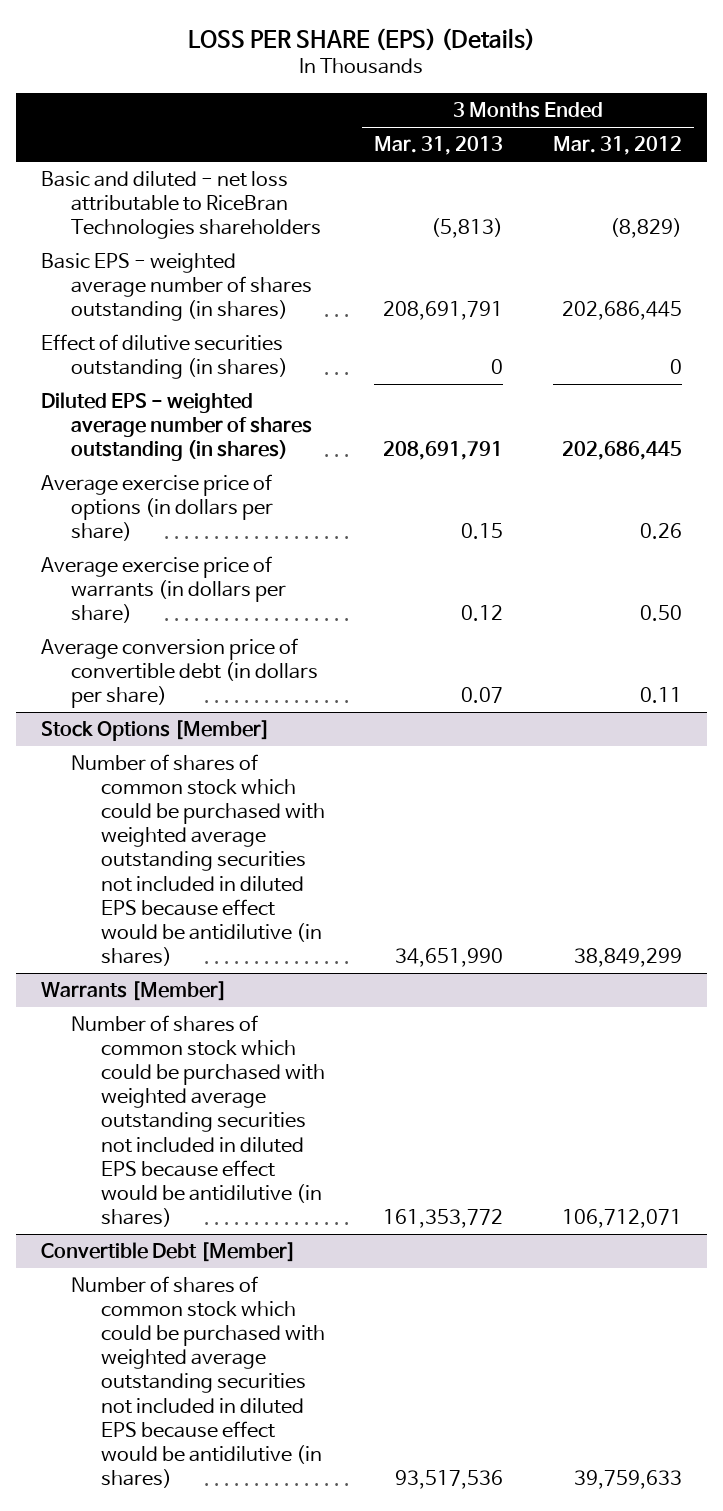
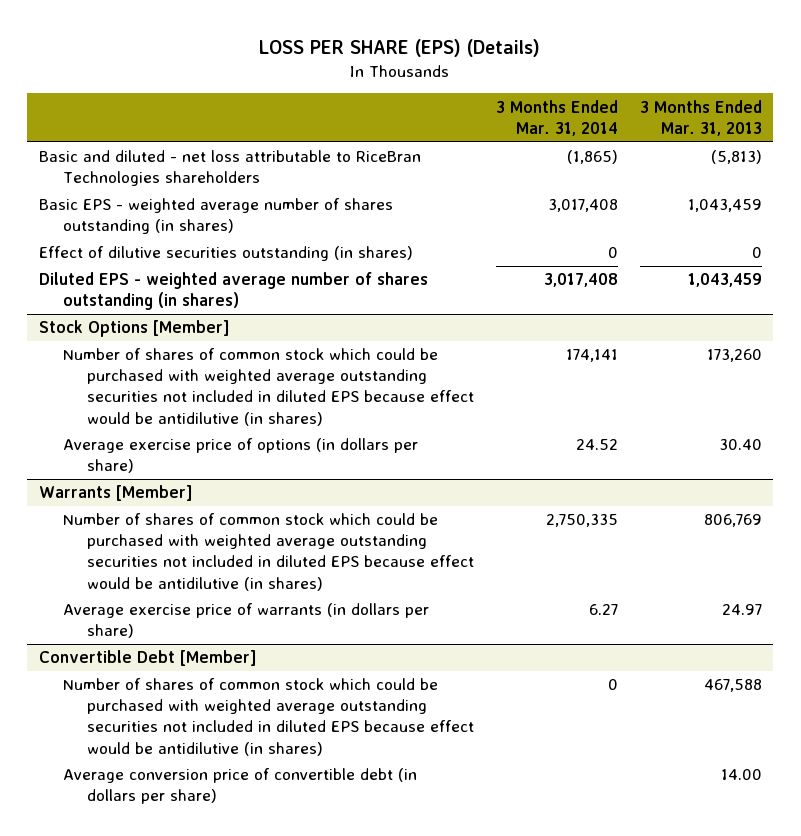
[552,136,682,156] Mar. 31, 2012 -> none
none -> [495,99,618,136] 3 Months Ended Mar. 31, 2014
[383,301,504,321] 208,691,791 -> [688,199,763,213] 1,043,459
[40,474,273,542] Average exercise price of options (in dollars per share) -> none
[40,556,286,624] Average exercise price of warrants (in dollars per share) -> none
[40,638,318,709] Average conversion price of convertible debt (in dollars per share) -> none
[383,441,504,461] 208,691,791 -> [688,273,763,288] 1,043,459
[395,947,504,967] 34,651,990 -> [707,349,763,363] 173,260
none -> [62,438,418,474] Average exercise price of options (in dollars per share)
[383,1208,504,1228] 161,353,772 -> [704,514,763,528] 806,769
none -> [62,603,429,639] Average exercise price of warrants (in dollars per share)
[395,1469,504,1489] 93,517,536 -> [704,679,763,693] 467,588
none -> [62,768,417,805] Average conversion price of convertible debt (in dollars per share)

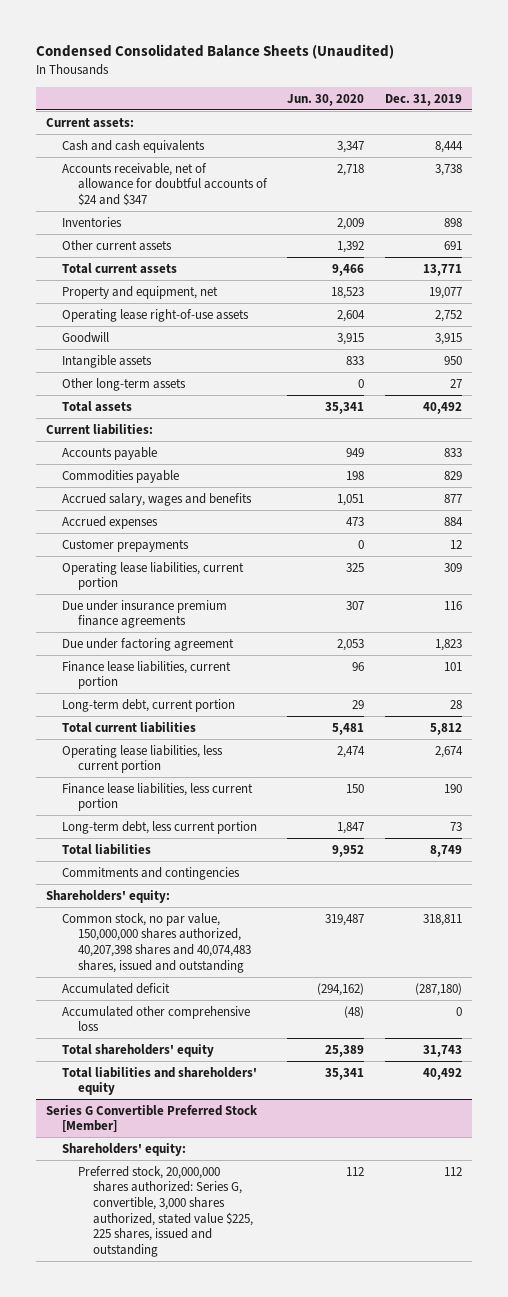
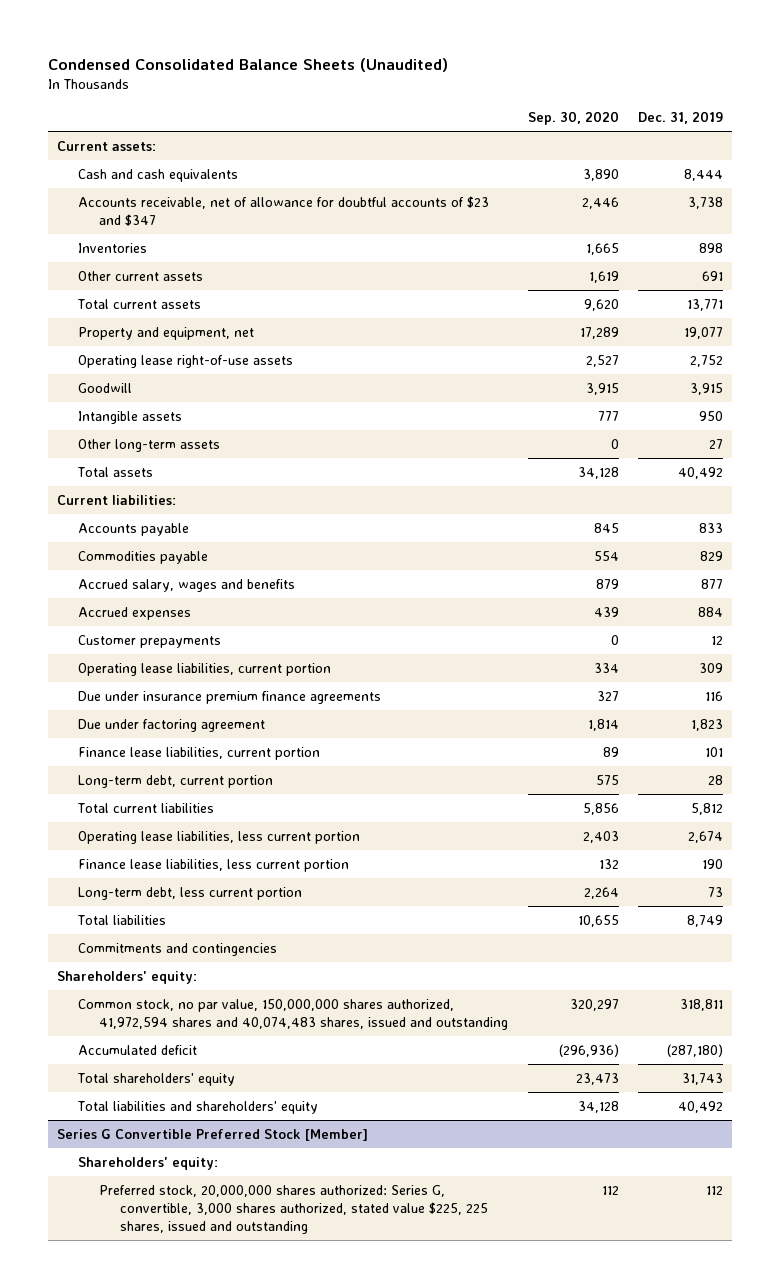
[287,94,365,107] Jun. 30, 2020 -> none
none -> [527,111,619,126] Sep. 30, 2020
[61,162,268,206] Accounts receivable, net of allowance for doubtful accounts of $24 and $347 -> [78,195,490,226] Accounts receivable, net of allowance for doubtful accounts of $23 and $347
[61,912,251,973] Common stock, no par value, 150,000,000 shares authorized, 40,207,398 shares and 40,074,483 shares, issued and outstanding -> [78,998,509,1030] Common stock, no par value, 150,000,000 shares authorized, 41,972,594 shares and 40,074,483 shares, issued and outstanding
[61,1005,250,1032] Accumulated other comprehensive loss -> none

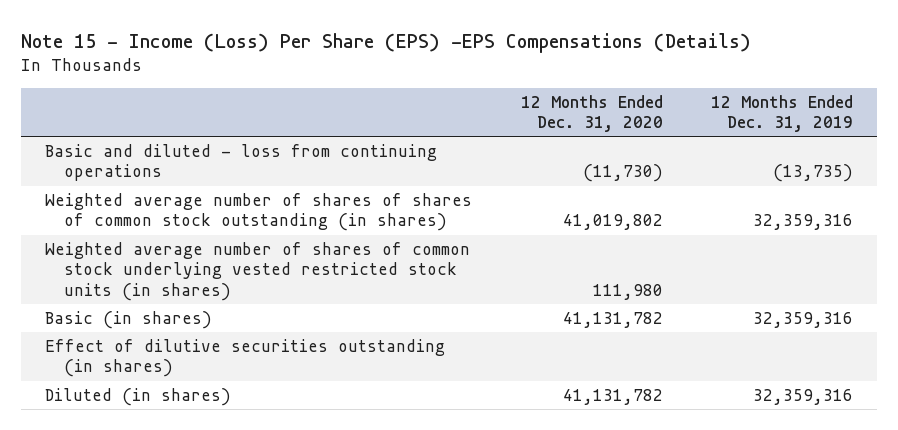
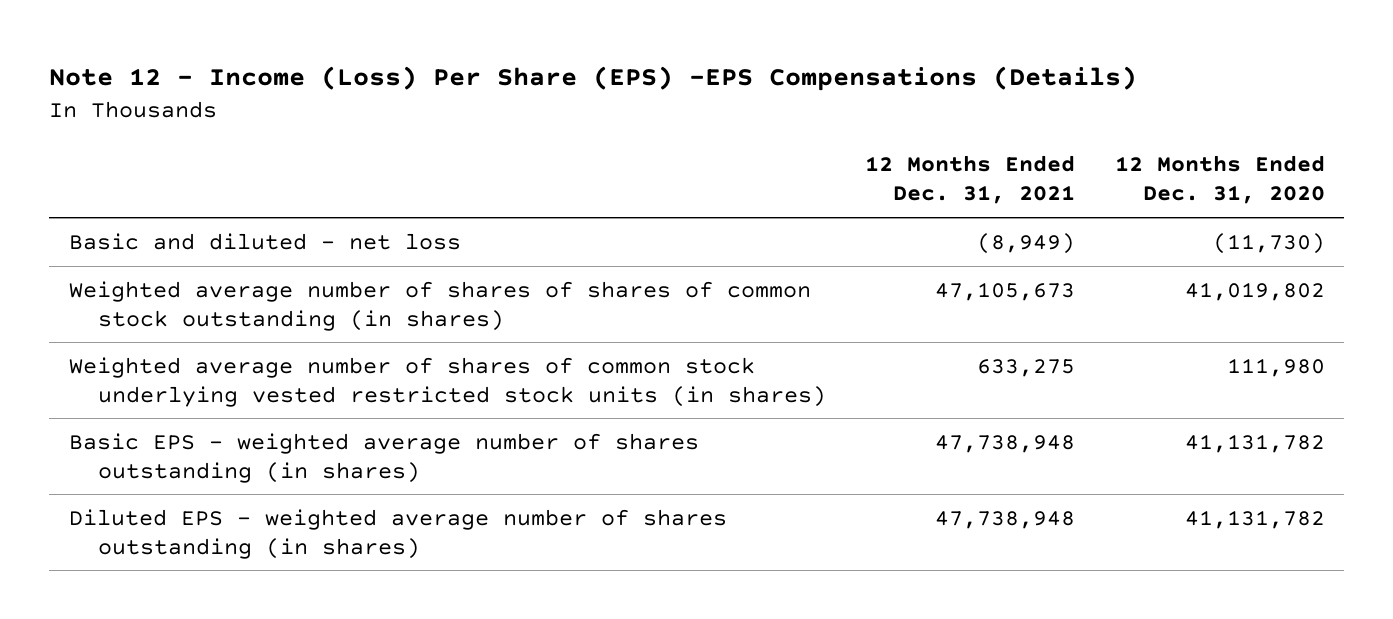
[21,32,752,53] Note 15 - Income (Loss) Per Share (EPS) -EPS Compensations (Details) -> [48,66,1137,92] Note 12 - Income (Loss) Per Share (EPS) -EPS Compensations (Details)
[710,94,853,133] 12 Months Ended Dec. 31, 2019 -> none
none -> [865,155,1076,205] 12 Months Ended Dec. 31, 2021
[45,143,438,182] Basic and diluted - loss from continuing operations -> [68,232,461,250] Basic and diluted - net loss
[45,338,446,378] Effect of dilutive securities outstanding (in shares) -> none
[45,310,213,329] Basic (in shares) -> [68,432,699,483] Basic EPS - weighted average number of shares outstanding (in shares)
[45,387,232,406] Diluted (in shares) -> [68,508,727,559] Diluted EPS - weighted average number of shares outstanding (in shares)

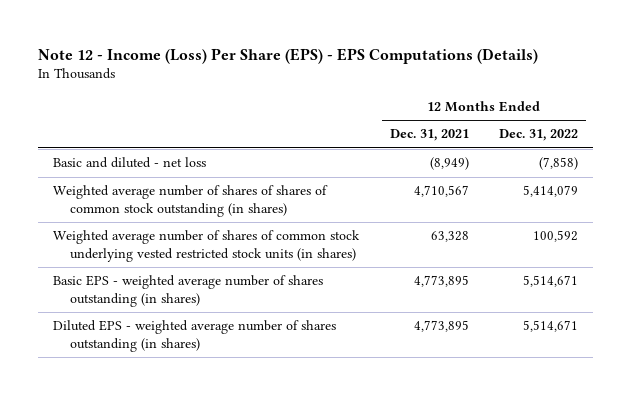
[48,66,1137,92] Note 12 - Income (Loss) Per Share (EPS) -EPS Compensations (Details) -> [38,47,539,64] Note 12 - Income (Loss) Per Share (EPS) - EPS Computations (Details)
[1114,155,1325,205] 12 Months Ended Dec. 31, 2020 -> none
none -> [499,129,579,142] Dec. 31, 2022
[935,281,1076,301] 47,105,673 -> [413,185,469,198] 4,710,567
[977,358,1076,377] 633,275 -> [430,231,469,243] 63,328
[935,434,1076,453] 47,738,948 -> [413,275,469,288] 4,773,895
[935,510,1076,529] 47,738,948 -> [413,320,469,333] 4,773,895

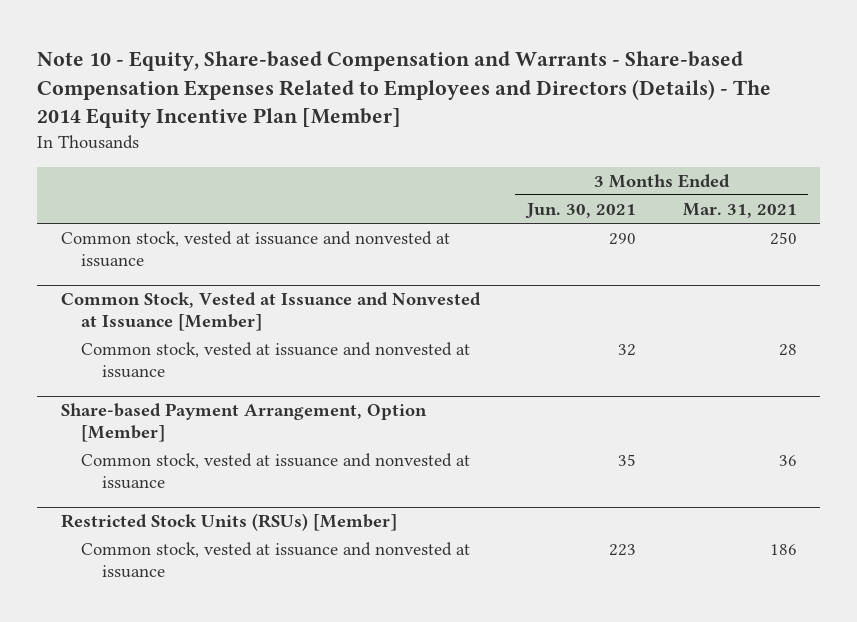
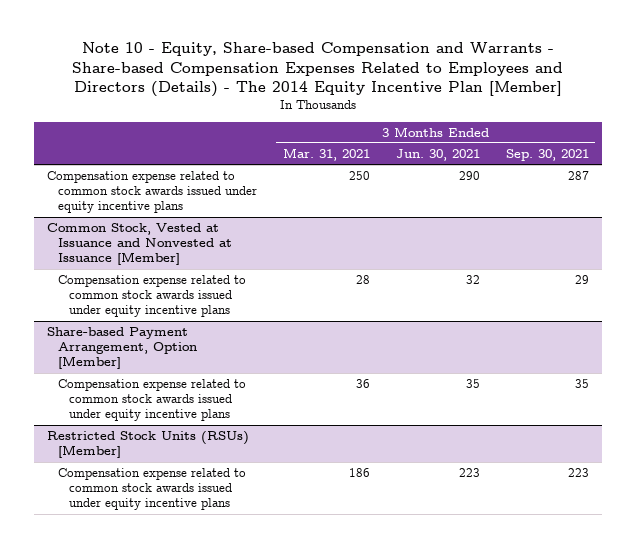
none -> [505,149,589,162] Sep. 30, 2021
[60,231,450,268] Common stock, vested at issuance and nonvested at issuance -> [46,171,257,214] Compensation expense related to common stock awards issued under equity incentive plans
[81,342,471,379] Common stock, vested at issuance and nonvested at issuance -> [57,275,246,318] Compensation expense related to common stock awards issued under equity incentive plans
[81,453,471,490] Common stock, vested at issuance and nonvested at issuance -> [57,379,246,422] Compensation expense related to common stock awards issued under equity incentive plans
[81,542,471,579] Common stock, vested at issuance and nonvested at issuance -> [57,468,246,511] Compensation expense related to common stock awards issued under equity incentive plans

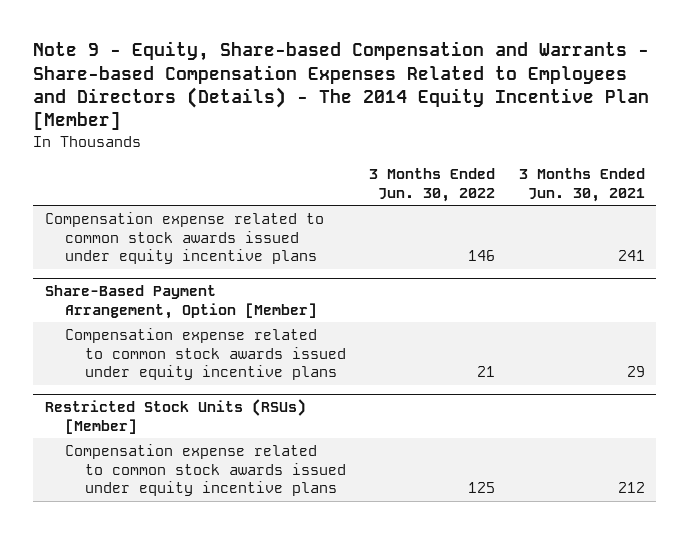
[71,42,563,98] Note 10 - Equity, Share-based Compensation and Warrants - Share-based Compensation Expenses Related to Employees and Directors (Details) - The 2014 Equity Incentive Plan [Member] -> [32,41,649,131] Note 9 - Equity, Share-based Compensation and Warrants - Share-based Compensation Expenses Related to Employees and Directors (Details) - The 2014 Equity Incentive Plan [Member]
[282,148,370,162] Mar. 31, 2021 -> none
[505,149,589,162] Sep. 30, 2021 -> none
none -> [369,168,496,203] 3 Months Ended Jun. 30, 2022
[46,327,197,370] Share-based Payment Arrangement, Option [Member] -> none
[57,379,246,422] Compensation expense related to common stock awards issued under equity incentive plans -> none
[458,171,480,181] 290 -> [617,250,645,262] 241
[46,223,232,266] Common Stock, Vested at Issuance and Nonvested at Issuance [Member] -> [44,285,317,320] Share-Based Payment Arrangement, Option [Member]
[465,275,480,285] 32 -> [626,366,645,378] 29
[458,468,480,478] 223 -> [617,482,645,494] 212

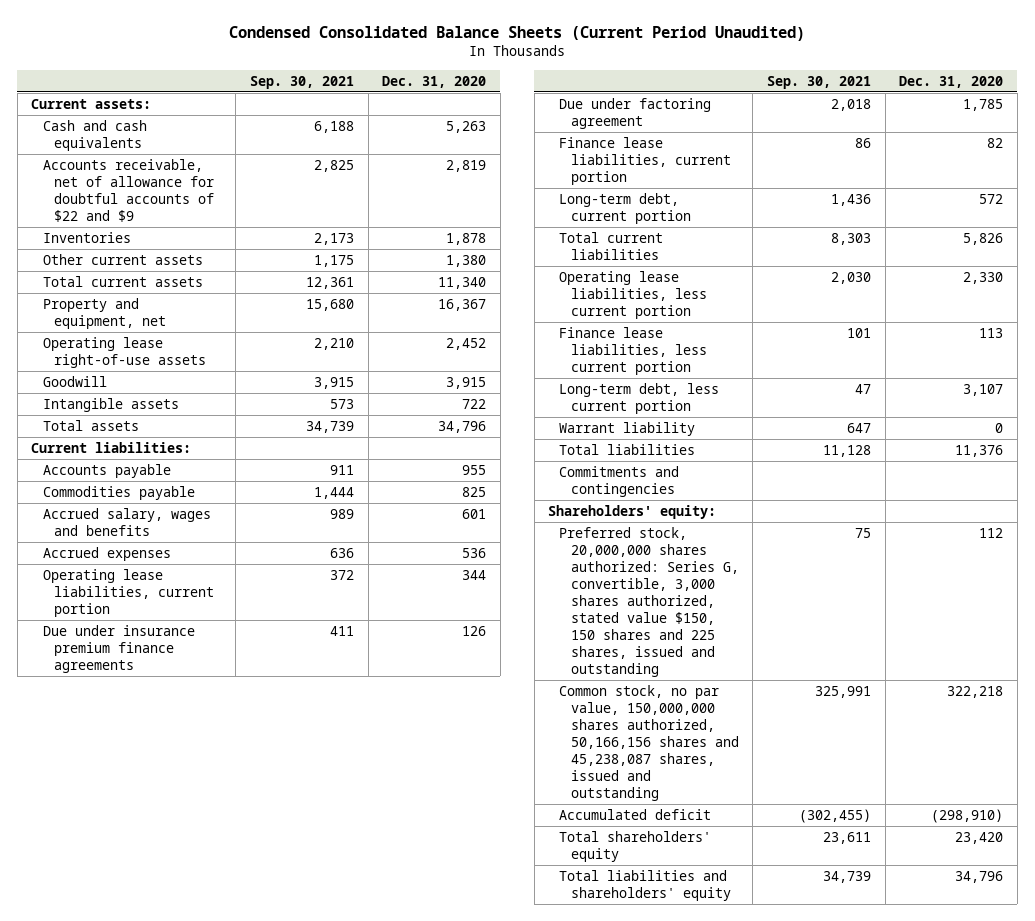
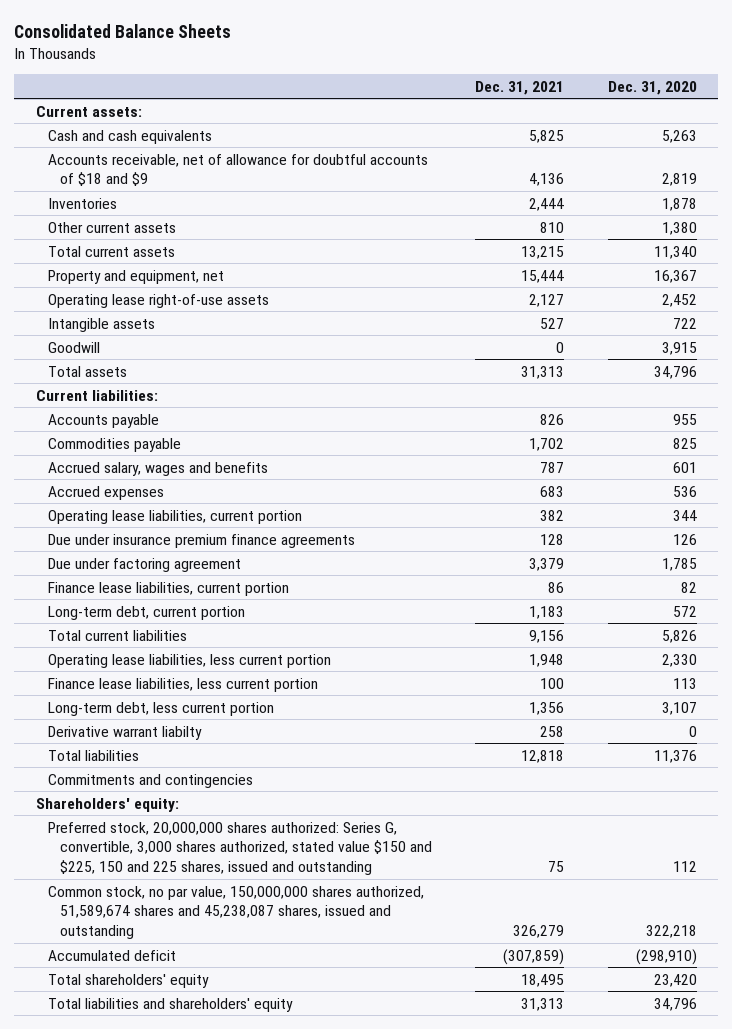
[229,26,806,42] Condensed Consolidated Balance Sheets (Current Period Unaudited) -> [14,24,232,39] Consolidated Balance Sheets
[249,75,354,89] Sep. 30, 2021 -> none
none -> [475,80,565,95] Dec. 31, 2021
[42,158,214,223] Accounts receivable, net of allowance for doubtful accounts of $22 and $9 -> [47,153,428,187] Accounts receivable, net of allowance for doubtful accounts of $18 and $9
[42,375,107,387] Goodwill -> [47,341,100,353] Goodwill
[559,421,696,436] Warrant liability -> [47,725,202,740] Derivative warrant liabilty
[559,526,739,678] Preferred stock, 20,000,000 shares authorized: Series G, convertible, 3,000 shares authorized, stated value $150, 150 shares and 225 shares, issued and outstanding -> [47,821,432,876] Preferred stock, 20,000,000 shares authorized: Series G, convertible, 3,000 shares authorized, stated value $150 and $225, 150 and 225 shares, issued and outstanding
[559,684,739,802] Common stock, no par value, 150,000,000 shares authorized, 50,166,156 shares and 45,238,087 shares, issued and outstanding -> [47,885,424,940] Common stock, no par value, 150,000,000 shares authorized, 51,589,674 shares and 45,238,087 shares, issued and outstanding

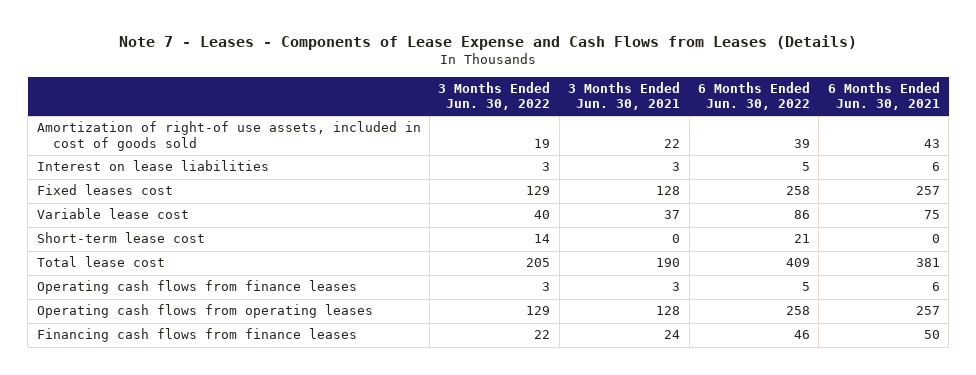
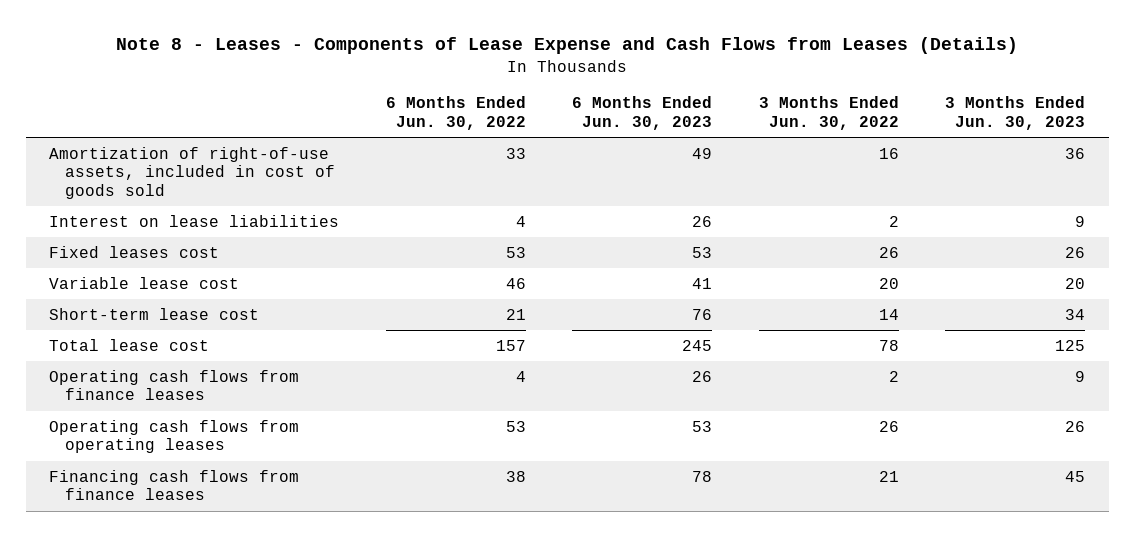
[119,35,858,51] Note 7 - Leases - Components of Lease Expense and Cash Flows from Leases (Details) -> [116,37,1019,55] Note 8 - Leases - Components of Lease Expense and Cash Flows from Leases (Details)
[568,81,681,111] 3 Months Ended Jun. 30, 2021 -> none
[827,81,940,111] 6 Months Ended Jun. 30, 2021 -> none
none -> [572,96,713,130] 6 Months Ended Jun. 30, 2023
none -> [945,96,1086,130] 3 Months Ended Jun. 30, 2023
[36,121,421,151] Amortization of right-of use assets, included in cost of goods sold -> [49,146,335,200] Amortization of right-of-use assets, included in cost of goods sold
[534,138,551,148] 19 -> [878,147,899,159] 16
[793,138,810,148] 39 -> [505,147,526,159] 33
[542,162,551,172] 3 -> [888,215,899,227] 2
[801,162,810,172] 5 -> [515,215,526,227] 4
[526,186,551,196] 129 -> [878,246,899,258] 26
[785,186,810,196] 258 -> [505,246,526,258] 53
[534,210,551,220] 40 -> [878,277,899,289] 20
[793,210,810,220] 86 -> [505,277,526,289] 46
[526,258,551,268] 205 -> [878,339,899,351] 78
[785,258,810,268] 409 -> [495,339,526,351] 157
[542,282,551,292] 3 -> [888,370,899,382] 2
[801,282,810,292] 5 -> [515,370,526,382] 4
[526,306,551,316] 129 -> [878,420,899,432] 26
[785,306,810,316] 258 -> [505,420,526,432] 53
[534,330,551,340] 22 -> [878,470,899,482] 21
[793,330,810,340] 46 -> [505,470,526,482] 38

